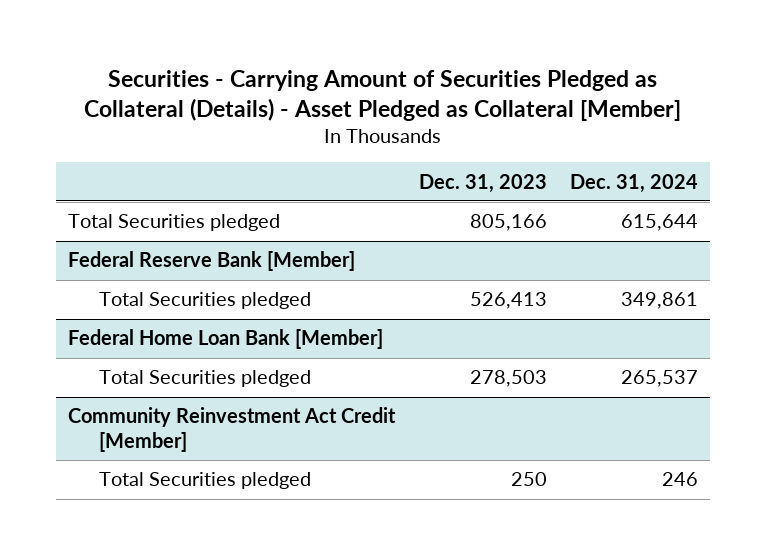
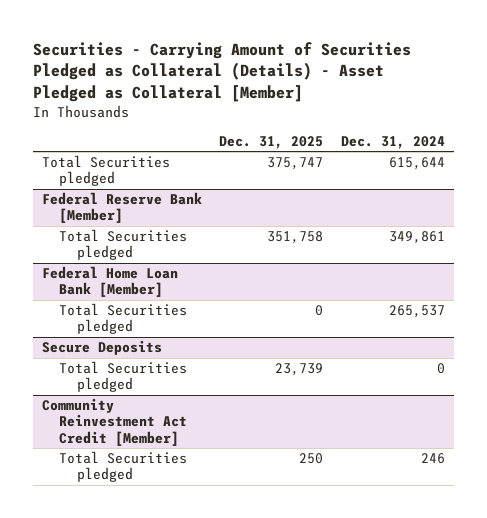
[418,173,547,193] Dec. 31, 2023 -> none
none -> [219,135,324,149] Dec. 31, 2025
none -> [41,340,162,356] Secure Deposits
none -> [59,361,188,393] Total Securities pledged

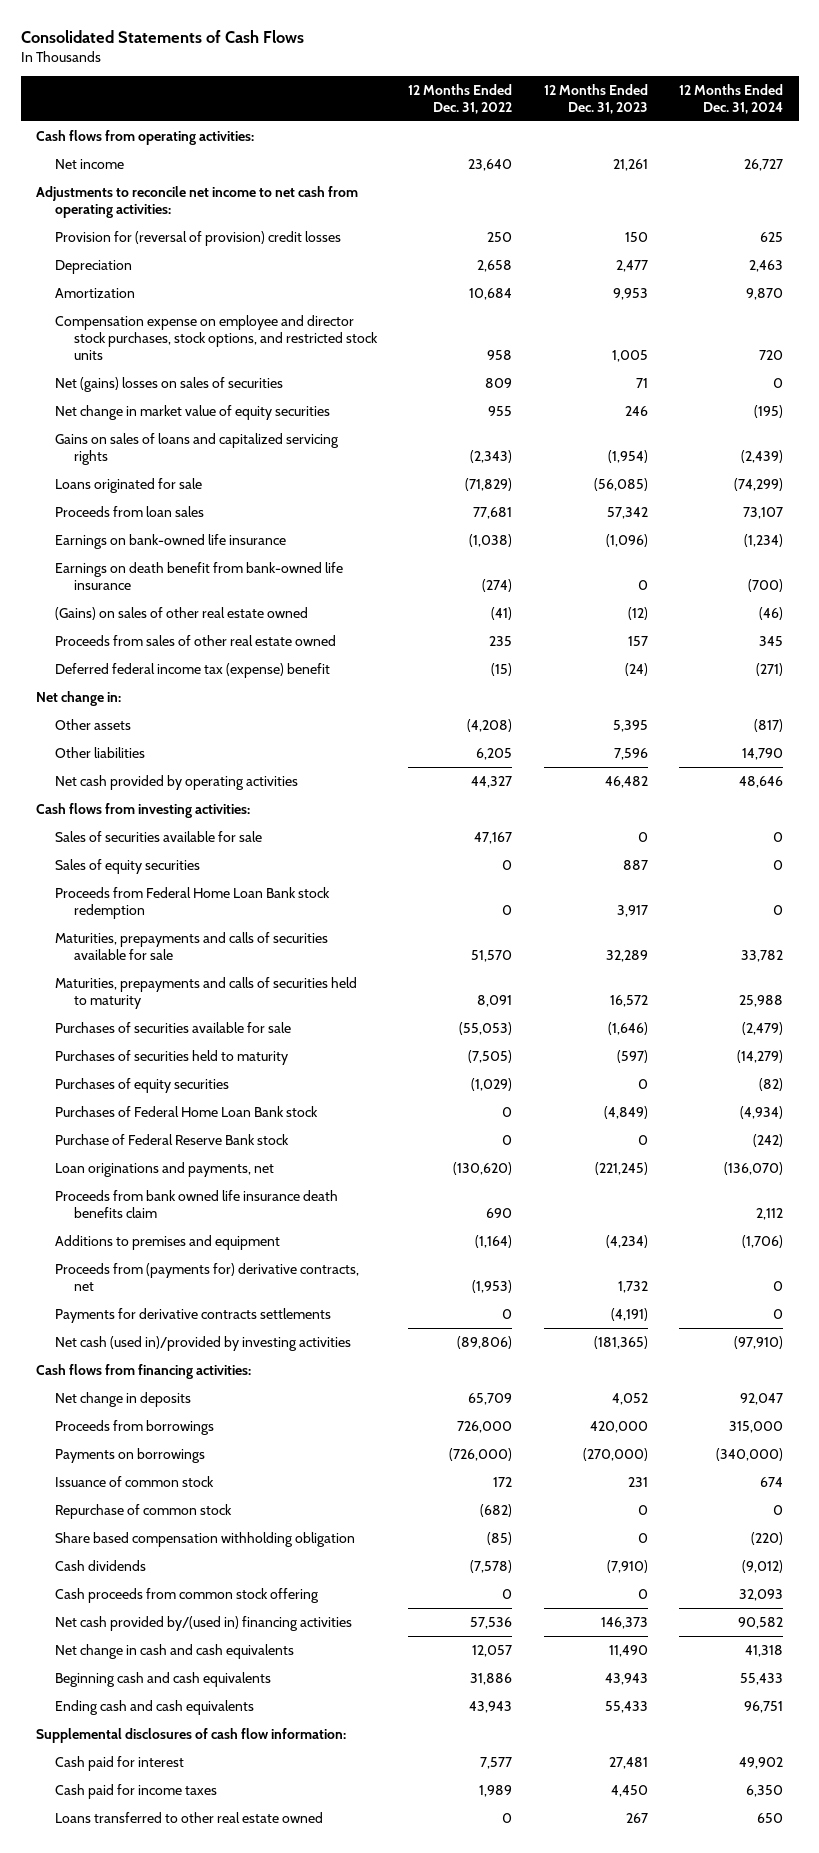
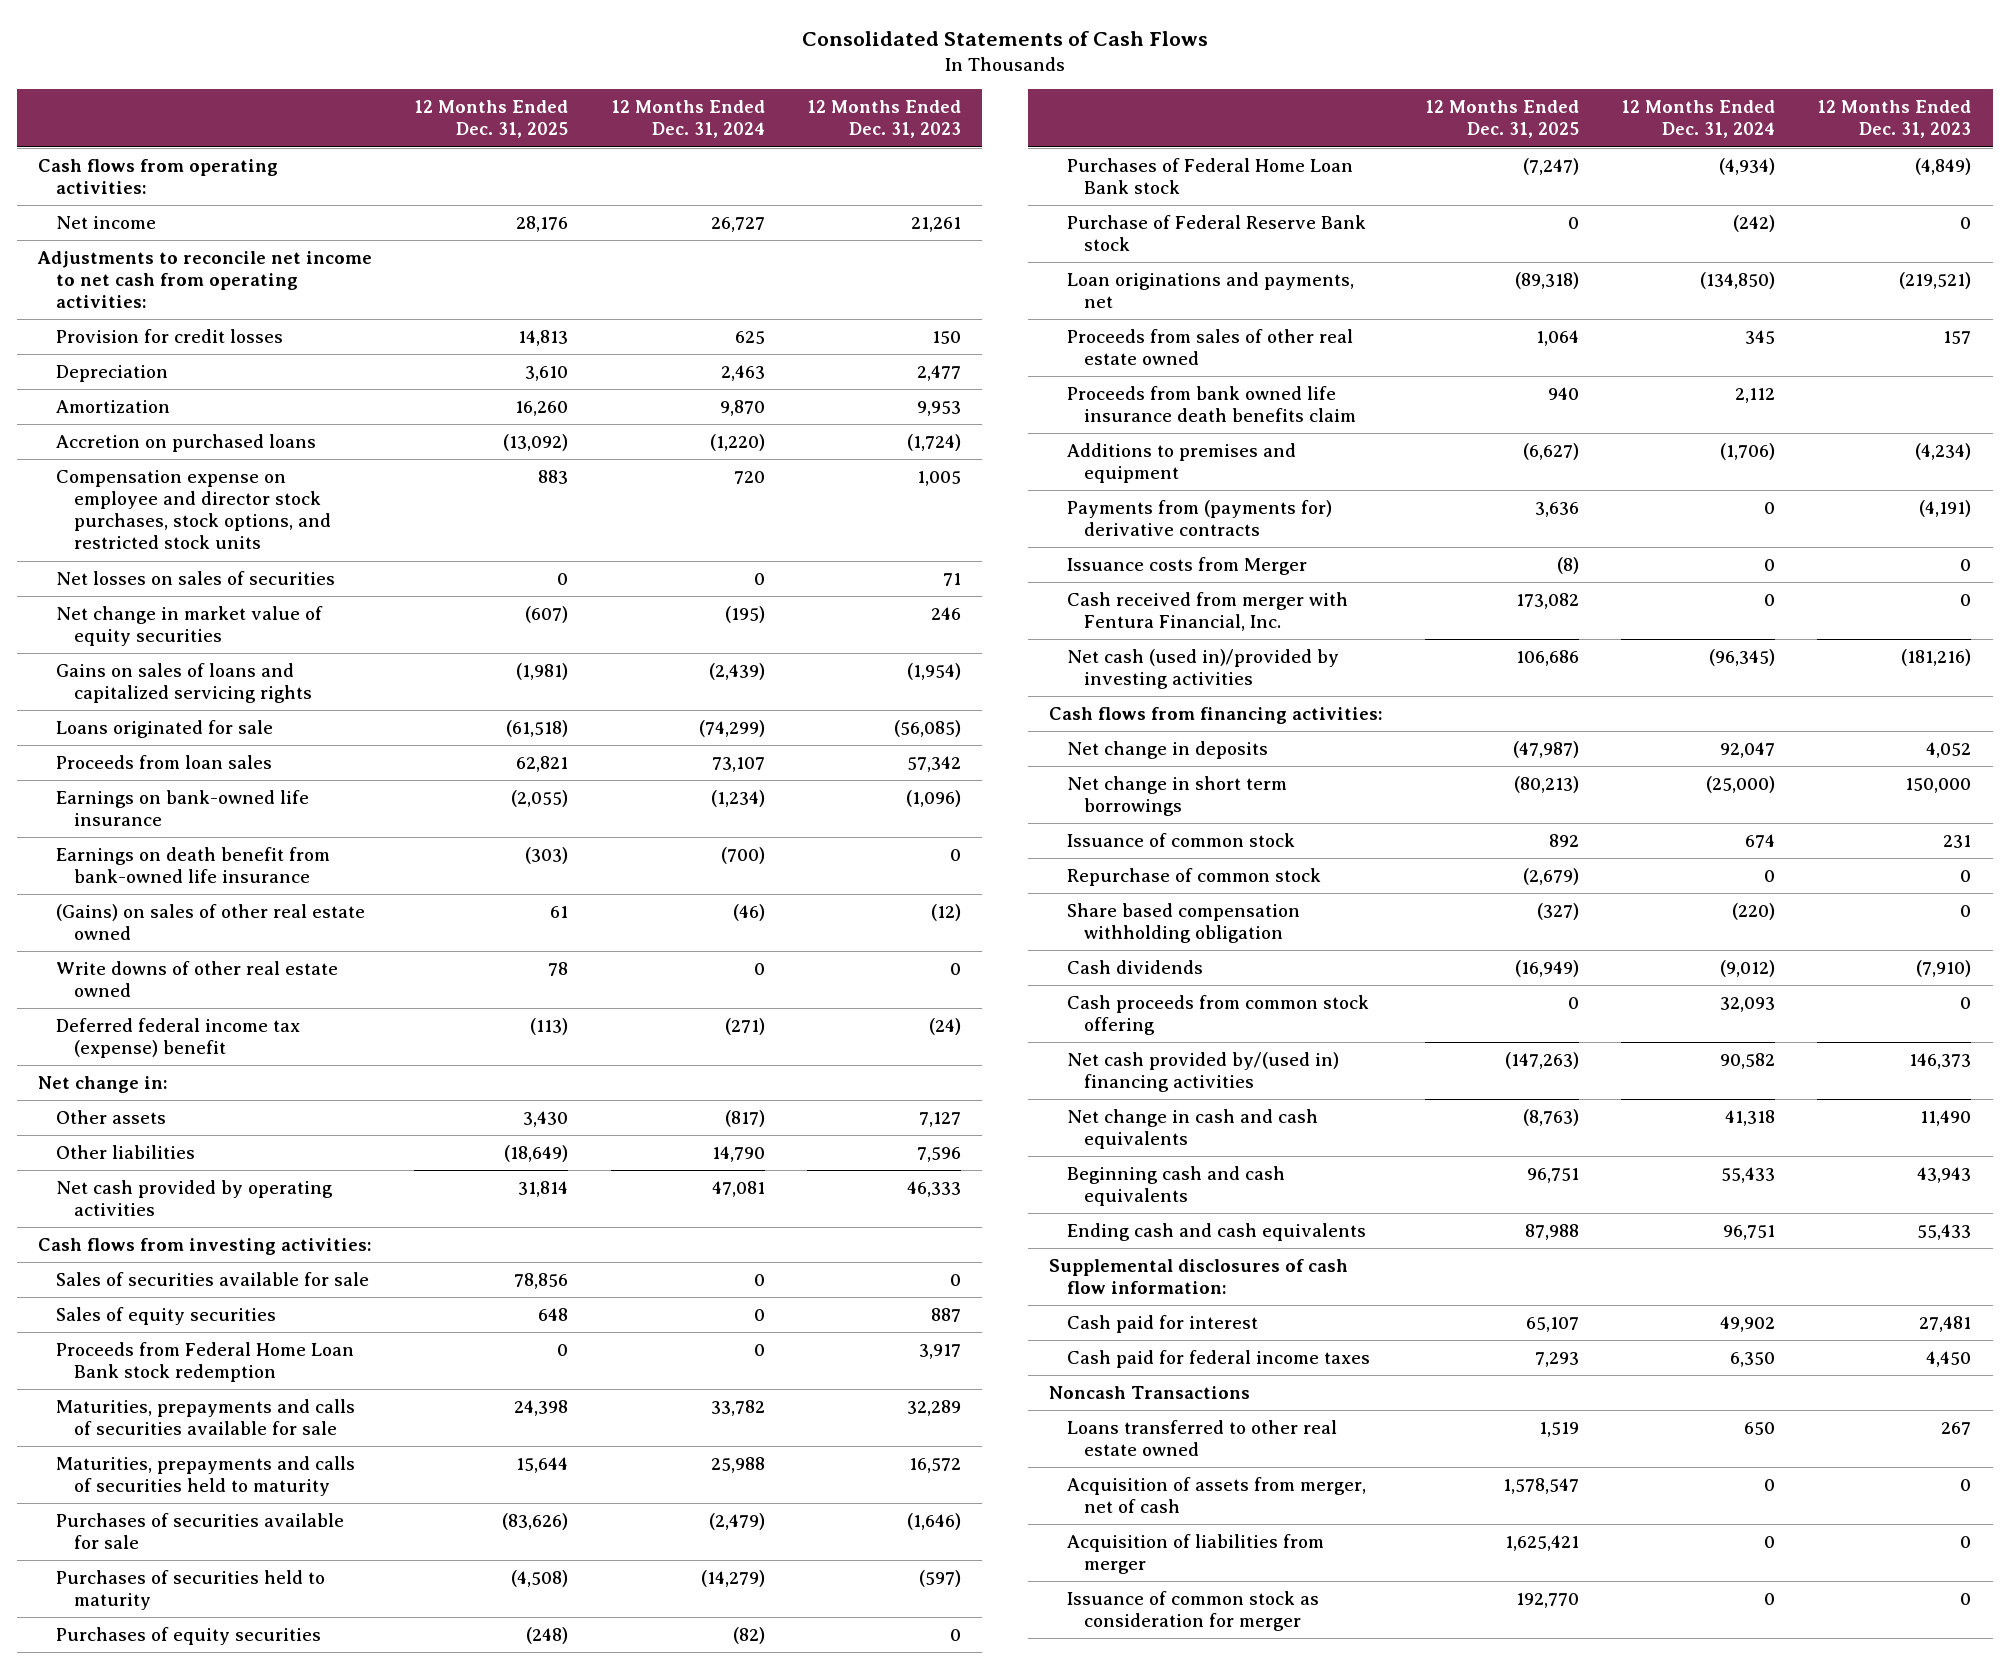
[408,83,513,114] 12 Months Ended Dec. 31, 2022 -> none
none -> [414,100,569,139] 12 Months Ended Dec. 31, 2025
[54,230,341,246] Provision for (reversal of provision) credit losses -> [55,328,283,343] Provision for credit losses
none -> [55,433,316,452] Accretion on purchased loans
[54,376,283,392] Net (gains) losses on sales of securities -> [55,570,335,585] Net losses on sales of securities
none -> [55,960,338,998] Write downs of other real estate owned
[612,719,648,732] 5,395 -> [918,1111,961,1127] 7,127
[604,775,648,788] 46,482 -> [906,1180,961,1197] 46,333
[739,775,784,788] 48,646 -> [711,1180,765,1197] 47,081
[594,1161,648,1175] (221,245) -> [1899,271,1972,289] (219,521)
[724,1161,784,1175] (136,070) -> [1700,271,1776,289] (134,850)
[54,634,336,646] Proceeds from sales of other real estate owned -> [1066,328,1353,366] Proceeds from sales of other real estate owned
[54,1262,359,1291] Proceeds from (payments for) derivative contracts, net -> none
[54,1307,331,1323] Payments for derivative contracts settlements -> [1066,499,1332,537] Payments from (payments for) derivative contracts
none -> [1066,556,1307,575] Issuance costs from Merger
none -> [1066,591,1348,632] Cash received from merger with Fentura Financial, Inc.
[593,1335,648,1349] (181,365) -> [1901,648,1972,666] (181,216)
[734,1335,784,1349] (97,910) -> [1709,648,1776,666] (96,345)
[54,1419,214,1435] Proceeds from borrowings -> none
[54,1447,205,1463] Payments on borrowings -> none
none -> [1066,775,1287,817] Net change in short term borrowings
[54,1783,217,1799] Cash paid for income taxes -> [1066,1349,1370,1368] Cash paid for federal income taxes
none -> [1049,1385,1251,1399] Noncash Transactions
none -> [1066,1476,1366,1514] Acquisition of assets from merger, net of cash
none -> [1066,1533,1324,1575] Acquisition of liabilities from merger
none -> [1066,1590,1319,1632] Issuance of common stock as consideration for merger

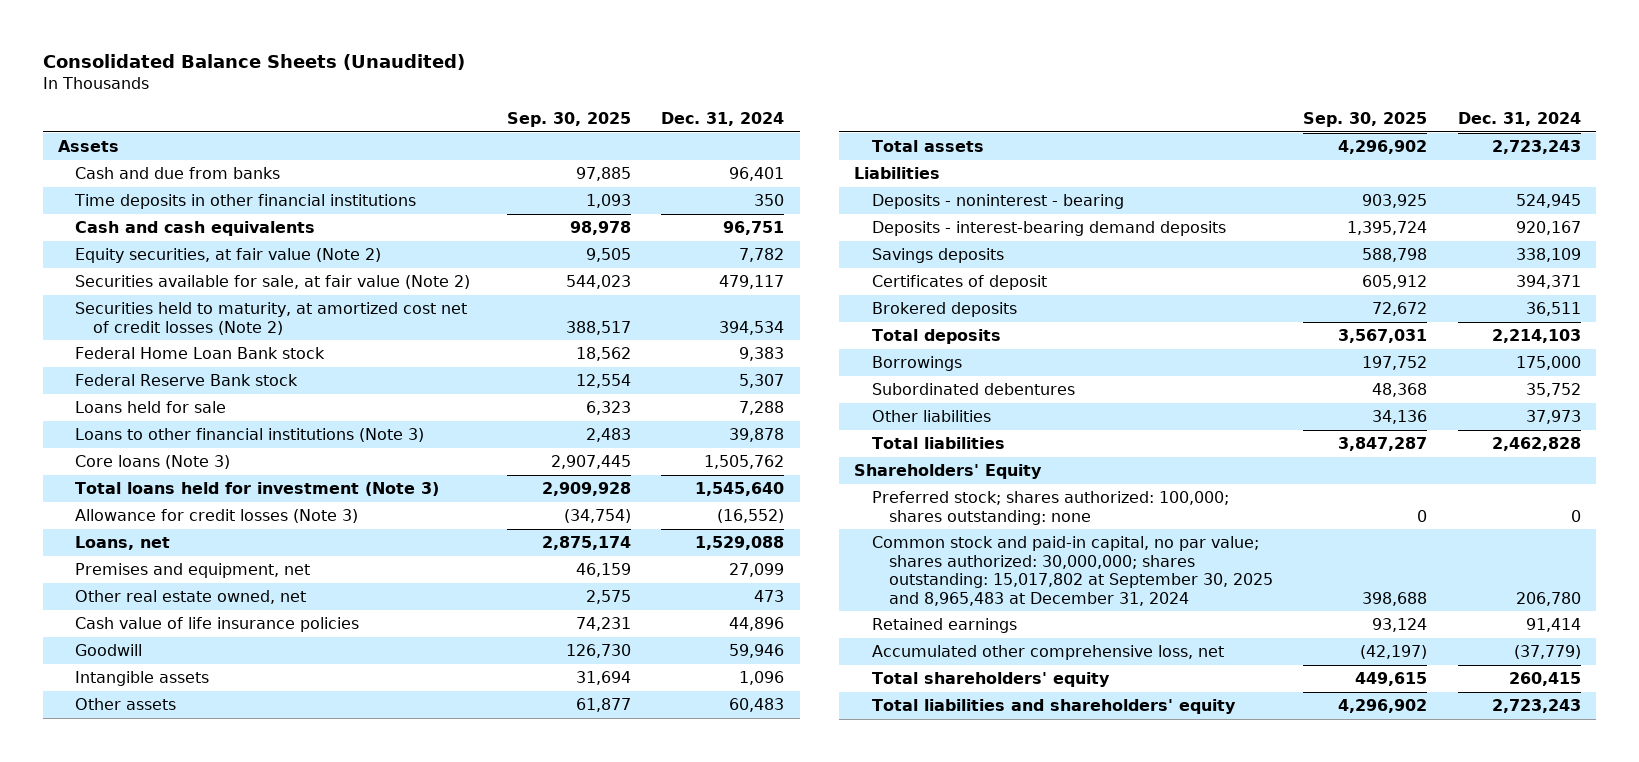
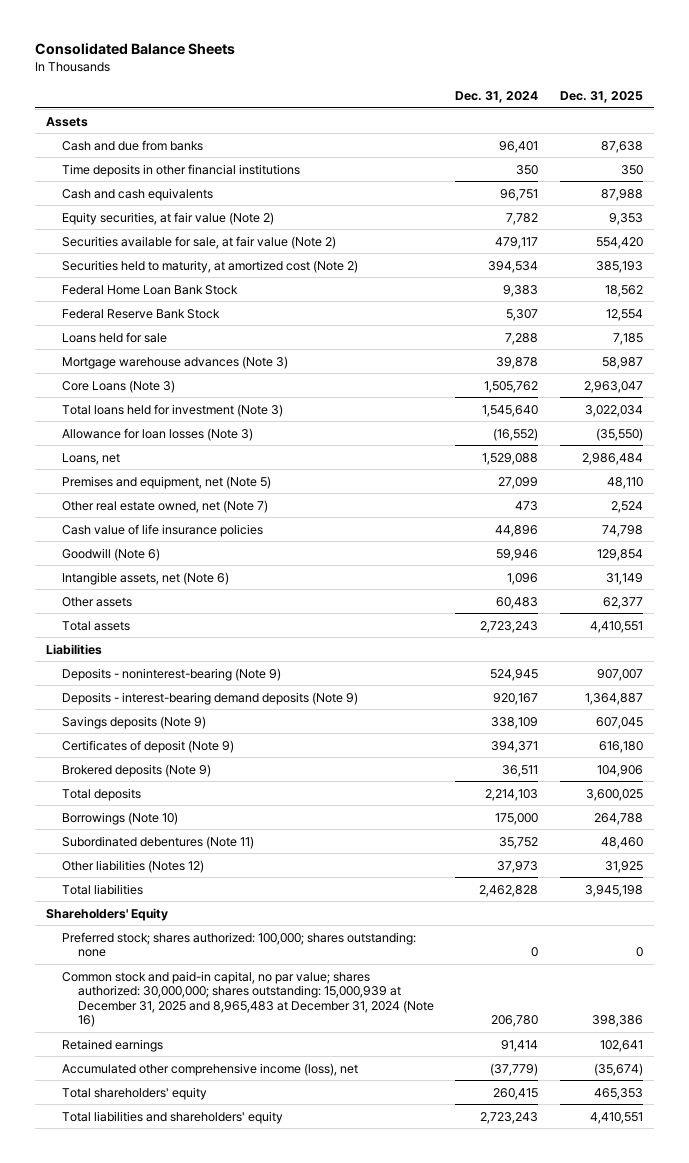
[42,53,465,70] Consolidated Balance Sheets (Unaudited) -> [35,43,236,56] Consolidated Balance Sheets
[507,112,632,128] Sep. 30, 2025 -> none
none -> [560,91,644,104] Dec. 31, 2025
[75,302,468,335] Securities held to maturity, at amortized cost net of credit losses (Note 2) -> [61,259,358,273] Securities held to maturity, at amortized cost (Note 2)
[75,347,326,360] Federal Home Loan Bank stock -> [61,284,238,295] Federal Home Loan Bank Stock
[75,374,299,387] Federal Reserve Bank stock -> [61,308,220,319] Federal Reserve Bank Stock
[75,428,425,443] Loans to other financial institutions (Note 3) -> [61,355,288,369] Mortgage warehouse advances (Note 3)
[75,455,231,470] Core loans (Note 3) -> [61,379,175,393] Core Loans (Note 3)
[75,509,359,524] Allowance for credit losses (Note 3) -> [61,427,253,441] Allowance for loan losses (Note 3)
[75,563,311,579] Premises and equipment, net -> [61,475,271,489] Premises and equipment, net (Note 5)
[75,590,307,605] Other real estate owned, net -> [61,499,268,513] Other real estate owned, net (Note 7)
[75,644,143,657] Goodwill -> [61,547,160,561] Goodwill (Note 6)
[75,671,210,687] Intangible assets -> [61,571,229,585] Intangible assets, net (Note 6)
[871,194,1124,210] Deposits - noninterest - bearing -> [61,667,281,681] Deposits - noninterest-bearing (Note 9)
[871,221,1226,237] Deposits - interest-bearing demand deposits -> [61,691,358,705] Deposits - interest-bearing demand deposits (Note 9)
[871,248,1004,264] Savings deposits -> [61,715,206,729] Savings deposits (Note 9)
[871,275,1047,291] Certificates of deposit -> [61,739,234,753] Certificates of deposit (Note 9)
[871,302,1017,318] Brokered deposits -> [61,763,211,777] Brokered deposits (Note 9)
[871,356,962,372] Borrowings -> [61,811,178,825] Borrowings (Note 10)
[871,383,1075,396] Subordinated debentures -> [61,835,254,849] Subordinated debentures (Note 11)
[871,410,991,423] Other liabilities -> [61,859,204,873] Other liabilities (Notes 12)
[871,536,1274,606] Common stock and paid-in capital, no par value; shares authorized: 30,000,000; shares outstanding: 15,017,802 at September 30, 2025 and 8,965,483 at December 31, 2024 -> [61,970,434,1028] Common stock and paid-in capital, no par value; shares authorized: 30,000,000; shares outstanding: 15,000,939 at December 31, 2025 and 8,965,483 at December 31, 2024 (Note 16)
[871,645,1224,661] Accumulated other comprehensive loss, net -> [61,1062,358,1076] Accumulated other comprehensive income (loss), net

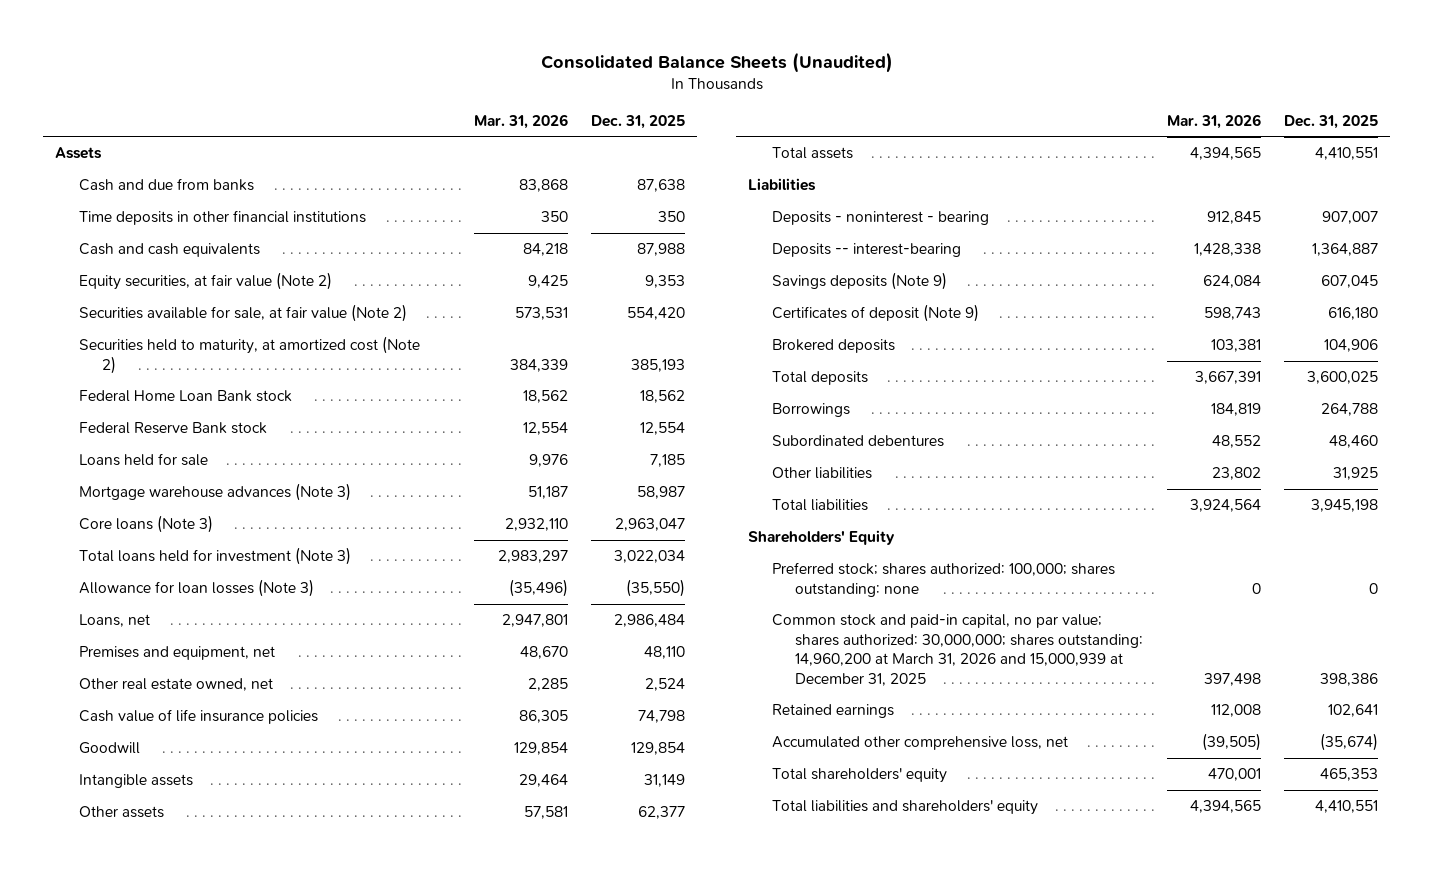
[35,43,236,56] Consolidated Balance Sheets -> [540,51,893,73] Consolidated Balance Sheets (Unaudited)
[455,91,539,104] Dec. 31, 2024 -> none
none -> [473,113,568,129] Mar. 31, 2026
[61,284,238,295] Federal Home Loan Bank Stock -> [78,390,292,403] Federal Home Loan Bank stock
[61,308,220,319] Federal Reserve Bank Stock -> [78,422,267,435] Federal Reserve Bank stock
[61,379,175,393] Core Loans (Note 3) -> [78,515,213,534] Core loans (Note 3)
[61,475,271,489] Premises and equipment, net (Note 5) -> [78,646,275,661] Premises and equipment, net
[61,499,268,513] Other real estate owned, net (Note 7) -> [78,678,273,692] Other real estate owned, net
[61,547,160,561] Goodwill (Note 6) -> [78,742,140,755] Goodwill
[61,571,229,585] Intangible assets, net (Note 6) -> [78,774,193,789] Intangible assets
[61,667,281,681] Deposits - noninterest-bearing (Note 9) -> [771,211,989,226] Deposits - noninterest - bearing
[61,691,358,705] Deposits - interest-bearing demand deposits (Note 9) -> [771,243,961,258] Deposits -- interest-bearing
[61,763,211,777] Brokered deposits (Note 9) -> [771,339,895,354] Brokered deposits
[61,811,178,825] Borrowings (Note 10) -> [771,403,850,418] Borrowings
[61,835,254,849] Subordinated debentures (Note 11) -> [771,435,944,448] Subordinated debentures
[61,859,204,873] Other liabilities (Notes 12) -> [771,467,872,480] Other liabilities
[61,970,434,1028] Common stock and paid-in capital, no par value; shares authorized: 30,000,000; shares outstanding: 15,000,939 at December 31, 2025 and 8,965,483 at December 31, 2024 (Note 16) -> [771,614,1143,686] Common stock and paid-in capital, no par value; shares authorized: 30,000,000; shares outstanding: 14,960,200 at March 31, 2026 and 15,000,939 at December 31, 2025
[61,1062,358,1076] Accumulated other comprehensive income (loss), net -> [771,736,1068,751] Accumulated other comprehensive loss, net

